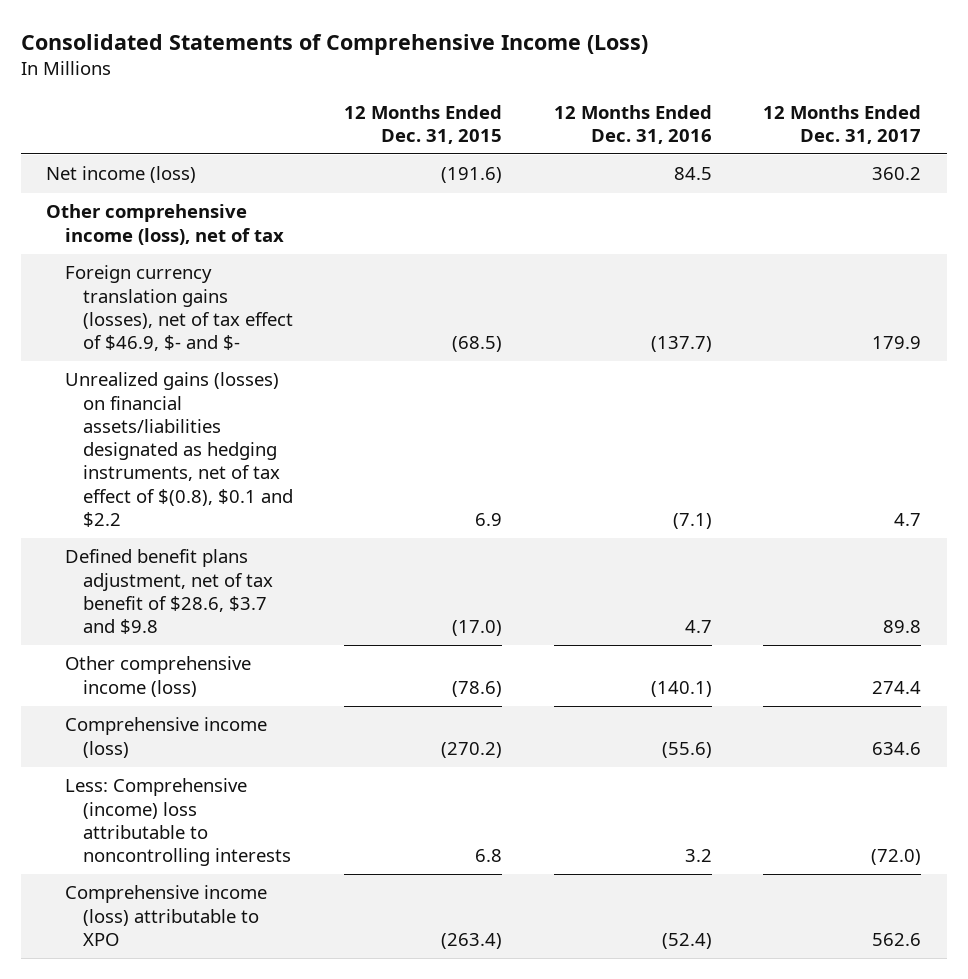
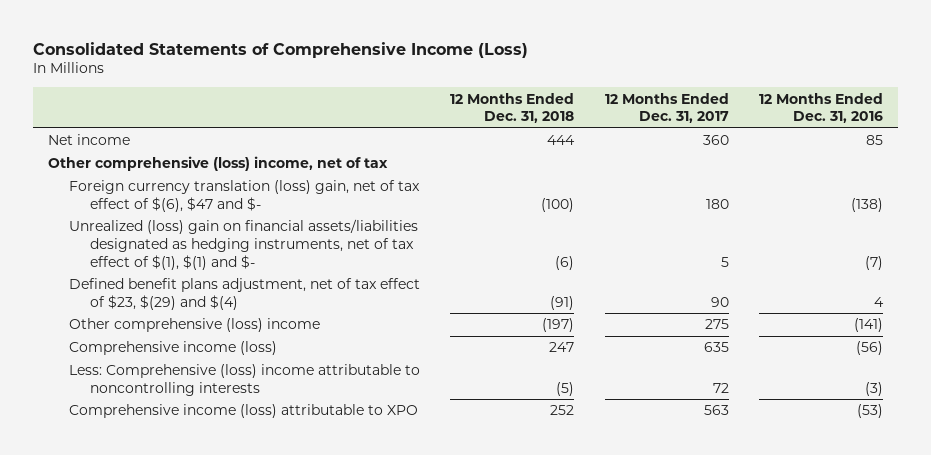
[344,104,503,144] 12 Months Ended Dec. 31, 2015 -> none
none -> [450,92,575,124] 12 Months Ended Dec. 31, 2018
[46,166,197,184] Net income (loss) -> [48,134,131,146] Net income
[673,167,712,181] 84.5 -> [866,135,884,146] 85
[872,167,922,181] 360.2 -> [702,135,729,146] 360
[46,204,284,245] Other comprehensive income (loss), net of tax -> [48,156,389,172] Other comprehensive (loss) income, net of tax
[64,265,293,352] Foreign currency translation gains (losses), net of tax effect of $46.9, $- and $- -> [69,180,421,212] Foreign currency translation (loss) gain, net of tax effect of $(6), $47 and $-
[650,336,712,353] (137.7) -> [851,197,884,212] (138)
[872,336,922,350] 179.9 -> [705,198,729,209] 180
[64,372,293,527] Unrealized gains (losses) on financial assets/liabilities designated as hedging instruments, net of tax effect of $(0.8), $0.1 and $2.2 -> [69,219,419,270] Unrealized (loss) gain on financial assets/liabilities designated as hedging instruments, net of tax effect of $(1), $(1) and $-
[672,512,712,529] (7.1) -> [865,255,884,270] (7)
[894,512,922,526] 4.7 -> [720,256,729,267] 5
[64,549,273,635] Defined benefit plans adjustment, net of tax benefit of $28.6, $3.7 and $9.8 -> [69,278,421,310] Defined benefit plans adjustment, net of tax effect of $23, $(29) and $(4)
[684,620,712,634] 4.7 -> [874,296,885,307] 4
[883,620,922,634] 89.8 -> [710,296,729,307] 90
[64,656,251,697] Other comprehensive income (loss) -> [69,318,321,333] Other comprehensive (loss) income
[650,680,712,697] (140.1) -> [854,318,884,333] (141)
[872,680,922,694] 274.4 -> [704,319,729,330] 275
[661,741,712,758] (55.6) -> [856,341,884,356] (56)
[872,741,922,755] 634.6 -> [703,342,729,353] 635
[64,778,291,867] Less: Comprehensive (income) loss attributable to noncontrolling interests -> [69,364,421,396] Less: Comprehensive (loss) income attributable to noncontrolling interests
[684,849,712,863] 3.2 -> [865,381,884,396] (3)
[871,849,922,866] (72.0) -> [712,382,729,393] 72
[661,932,712,949] (52.4) -> [857,404,884,419] (53)
[872,932,922,946] 562.6 -> [703,405,729,416] 563

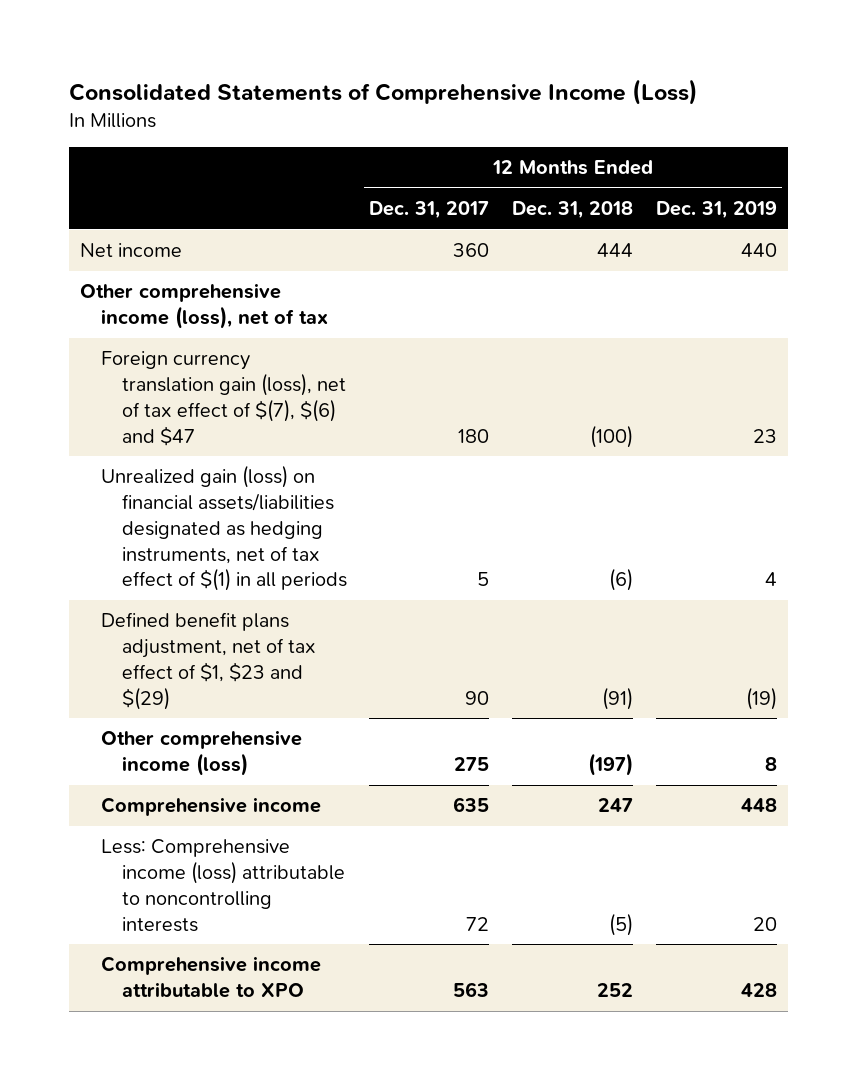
[759,92,884,124] 12 Months Ended Dec. 31, 2016 -> none
none -> [655,201,777,220] Dec. 31, 2019
[48,156,389,172] Other comprehensive (loss) income, net of tax -> [80,283,328,330] Other comprehensive income (loss), net of tax
[69,180,421,212] Foreign currency translation (loss) gain, net of tax effect of $(6), $47 and $- -> [100,351,346,446] Foreign currency translation gain (loss), net of tax effect of $(7), $(6) and $47
[69,219,419,270] Unrealized (loss) gain on financial assets/liabilities designated as hedging instruments, net of tax effect of $(1), $(1) and $- -> [100,465,347,592] Unrealized gain (loss) on financial assets/liabilities designated as hedging instruments, net of tax effect of $(1) in all periods
[69,278,421,310] Defined benefit plans adjustment, net of tax effect of $23, $(29) and $(4) -> [100,612,316,710] Defined benefit plans adjustment, net of tax effect of $1, $23 and $(29)
[69,318,321,333] Other comprehensive (loss) income -> [100,730,302,777] Other comprehensive income (loss)
[69,341,278,356] Comprehensive income (loss) -> [100,797,321,817] Comprehensive income
[69,364,421,396] Less: Comprehensive (loss) income attributable to noncontrolling interests -> [100,839,345,932] Less: Comprehensive income (loss) attributable to noncontrolling interests
[69,404,419,419] Comprehensive income (loss) attributable to XPO -> [100,956,321,999] Comprehensive income attributable to XPO

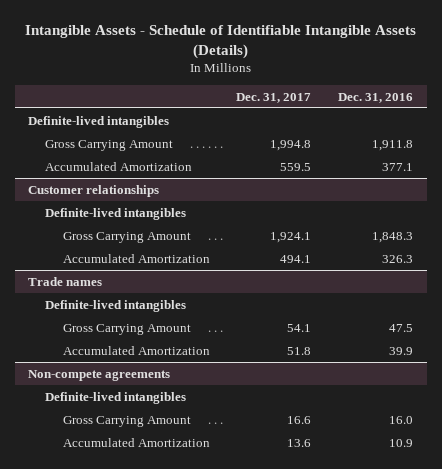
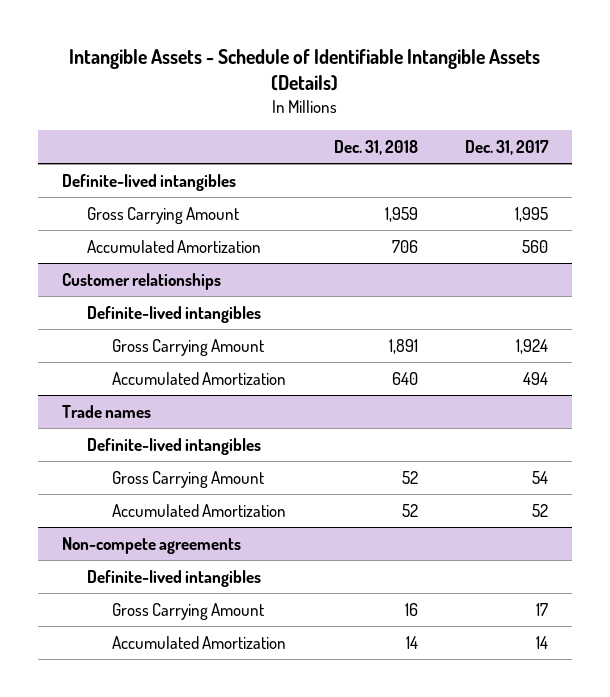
[338,92,414,103] Dec. 31, 2016 -> none
none -> [333,139,418,155] Dec. 31, 2018
[270,139,312,151] 1,994.8 -> [515,206,549,222] 1,995
[280,162,312,171] 559.5 -> [522,239,549,253] 560
[270,231,312,243] 1,924.1 -> [516,338,549,354] 1,924
[280,254,312,263] 494.1 -> [523,371,549,385] 494
[287,323,312,332] 54.1 -> [532,470,549,484] 54
[287,346,312,355] 51.8 -> [532,503,549,517] 52
[287,415,312,424] 16.6 -> [536,602,549,616] 17
[287,438,312,447] 13.6 -> [536,635,549,649] 14

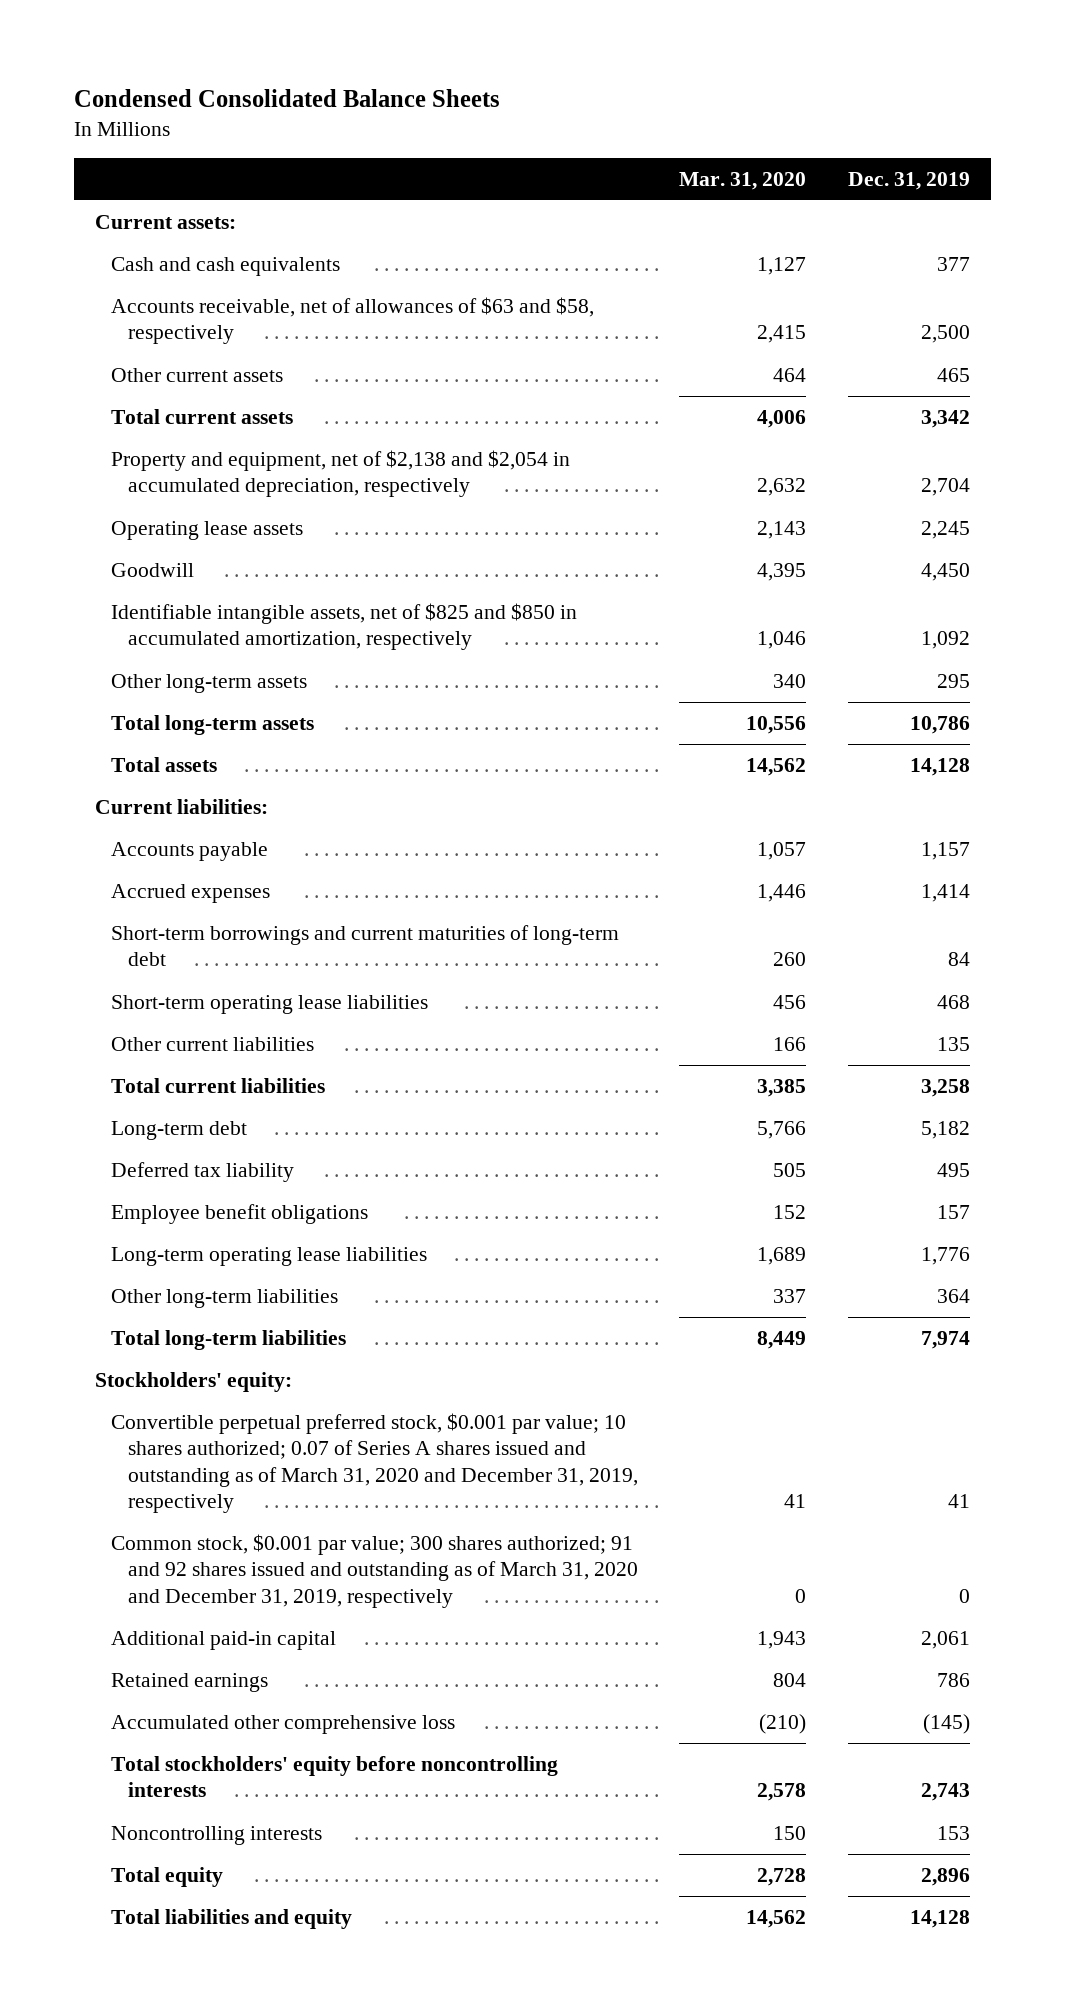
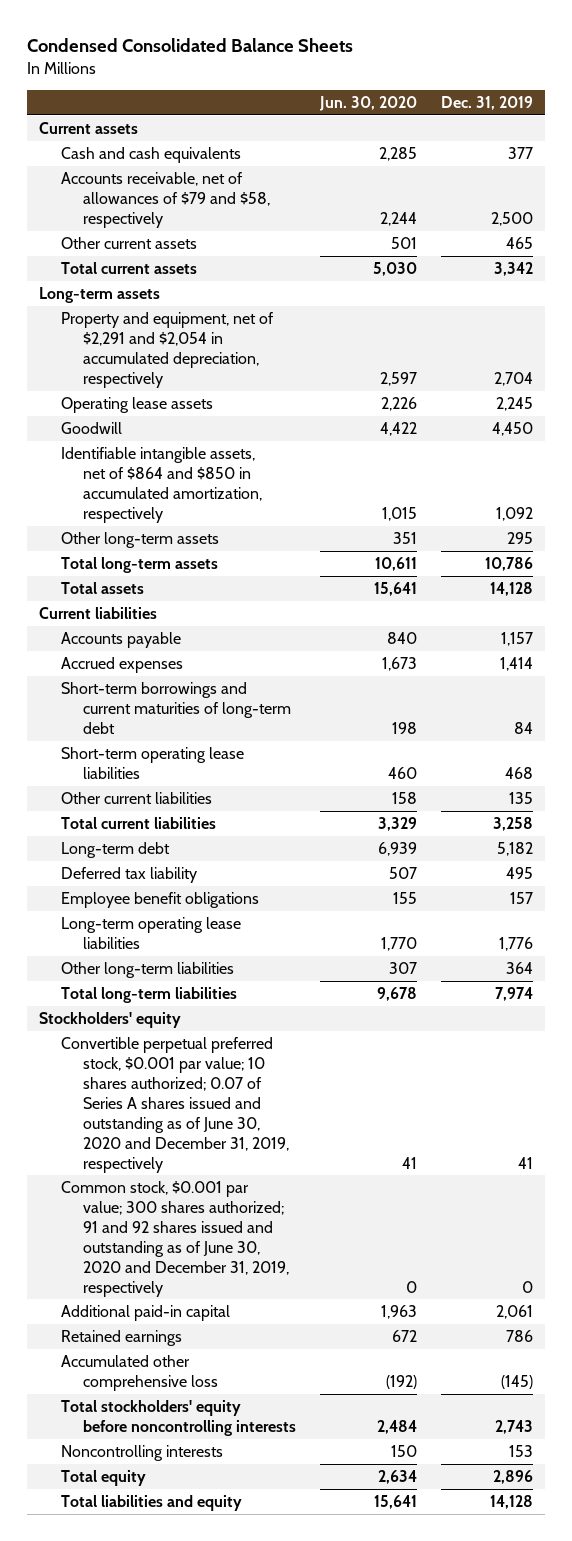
[679,171,807,190] Mar. 31, 2020 -> none
none -> [318,96,417,112] Jun. 30, 2020
[94,215,236,230] Current assets: -> [38,122,138,135] Current assets
[111,297,595,345] Accounts receivable, net of allowances of $63 and $58, respectively -> [60,172,270,228] Accounts receivable, net of allowances of $79 and $58, respectively
none -> [38,287,160,304] Long-term assets
[111,450,571,498] Property and equipment, net of $2,138 and $2,054 in accumulated depreciation, respectively -> [60,312,274,388] Property and equipment, net of $2,291 and $2,054 in accumulated depreciation, respectively
[111,603,578,651] Identifiable intangible assets, net of $825 and $850 in accumulated amortization, respectively -> [60,447,262,523] Identifiable intangible assets, net of $864 and $850 in accumulated amortization, respectively
[94,799,268,815] Current liabilities: -> [38,607,157,620] Current liabilities
[94,1372,292,1393] Stockholders' equity: -> [38,1012,181,1029] Stockholders' equity
[111,1413,638,1513] Convertible perpetual preferred stock, $0.001 par value; 10 shares authorized; 0.07 of Series A shares issued and outstanding as of March 31, 2020 and December 31, 2019, respectively -> [60,1037,289,1173] Convertible perpetual preferred stock, $0.001 par value; 10 shares authorized; 0.07 of Series A shares issued and outstanding as of June 30, 2020 and December 31, 2019, respectively
[111,1534,638,1608] Common stock, $0.001 par value; 300 shares authorized; 91 and 92 shares issued and outstanding as of March 31, 2020 and December 31, 2019, respectively -> [60,1181,289,1297] Common stock, $0.001 par value; 300 shares authorized; 91 and 92 shares issued and outstanding as of June 30, 2020 and December 31, 2019, respectively

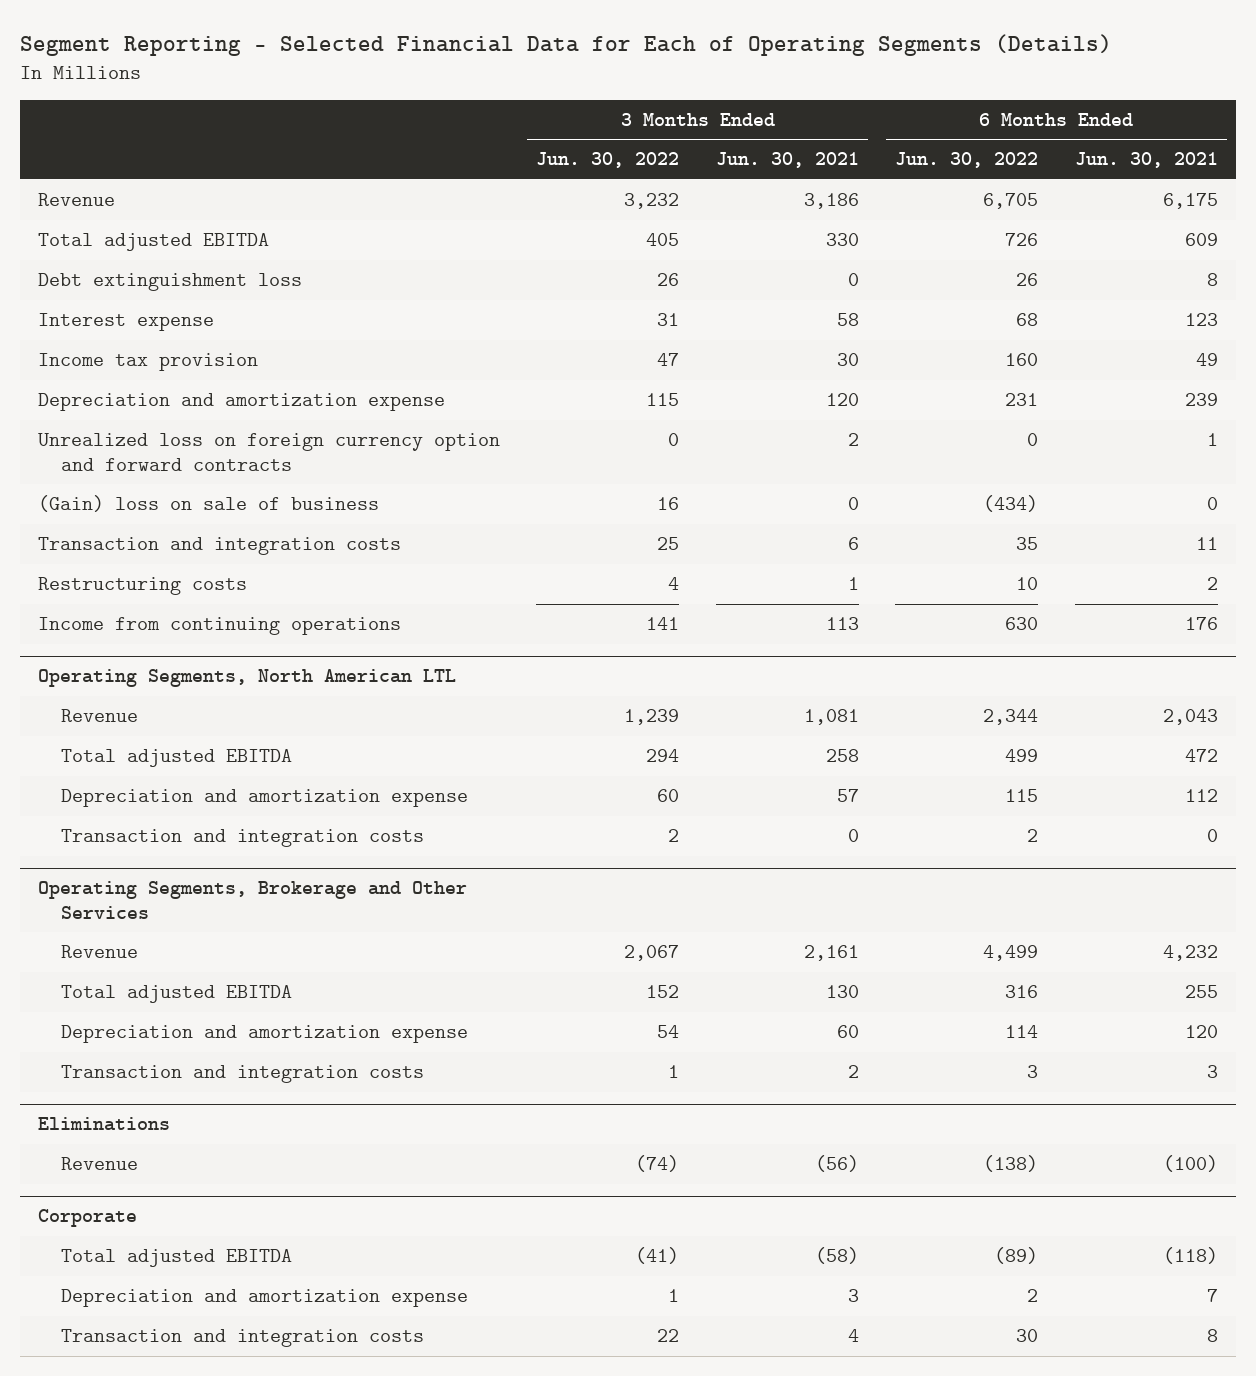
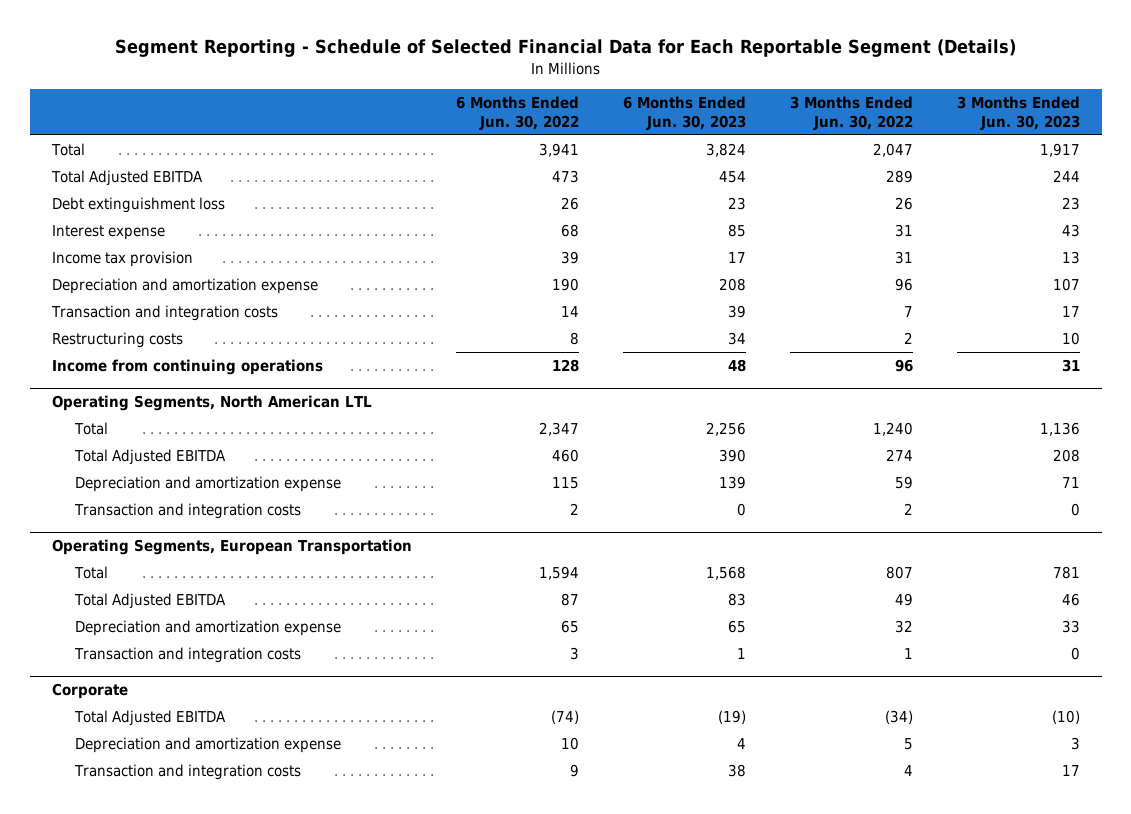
[19,34,1112,57] Segment Reporting - Selected Financial Data for Each of Operating Segments (Details) -> [114,39,1016,58] Segment Reporting - Schedule of Selected Financial Data for Each Reportable Segment (Details)
[715,152,859,169] Jun. 30, 2021 -> none
[1074,152,1218,169] Jun. 30, 2021 -> none
none -> [622,96,746,130] 6 Months Ended Jun. 30, 2023
none -> [956,96,1080,130] 3 Months Ended Jun. 30, 2023
[37,193,115,207] Revenue -> none
none -> [50,143,85,157] Total
[37,233,269,252] Total adjusted EBITDA -> [50,170,203,187] Total Adjusted EBITDA
[646,233,680,247] 405 -> [885,170,913,184] 289
[1005,233,1039,247] 726 -> [551,170,579,184] 473
[37,433,500,471] Unrealized loss on foreign currency option and forward contracts -> none
[37,495,379,513] (Gain) loss on sale of business -> none
[657,353,680,367] 47 -> [894,251,913,265] 31
[1005,353,1039,367] 160 -> [560,251,579,265] 39
[646,393,680,407] 115 -> [894,278,913,292] 96
[1005,393,1039,407] 231 -> [551,278,579,292] 190
[657,537,680,551] 25 -> [903,306,913,318] 7
[1016,537,1039,551] 35 -> [560,306,579,318] 14
[668,577,680,591] 4 -> [903,332,913,345] 2
[1016,577,1039,591] 10 -> [569,332,579,346] 8
[646,617,680,631] 141 -> [894,359,913,373] 96
[1005,617,1039,631] 630 -> [551,359,579,373] 128
[60,709,138,723] Revenue -> none
none -> [74,422,109,436] Total
[60,749,292,768] Total adjusted EBITDA -> [74,449,227,466] Total Adjusted EBITDA
[646,749,680,763] 294 -> [885,449,913,462] 274
[1005,749,1039,763] 499 -> [551,449,579,463] 460
[657,789,680,803] 60 -> [894,476,913,490] 59
[37,881,467,919] Operating Segments, Brokerage and Other Services -> none
[60,945,138,959] Revenue -> none
none -> [51,539,412,556] Operating Segments, European Transportation
none -> [74,566,109,580] Total
[60,985,292,1004] Total adjusted EBITDA -> [74,593,227,610] Total Adjusted EBITDA
[646,985,680,999] 152 -> [894,593,913,607] 49
[1005,985,1039,999] 316 -> [560,593,579,607] 87
[657,1025,680,1039] 54 -> [894,620,913,634] 32
[1005,1025,1039,1039] 114 -> [560,620,579,634] 65
[37,1117,170,1132] Eliminations -> none
[60,1157,138,1171] Revenue -> none
[60,1249,292,1268] Total adjusted EBITDA -> [74,710,227,727] Total Adjusted EBITDA
[635,1247,680,1265] (41) -> [884,710,913,725] (34)
[994,1247,1039,1265] (89) -> [550,710,579,725] (74)
[668,1289,680,1303] 1 -> [903,738,913,751] 5
[1027,1289,1039,1303] 2 -> [560,737,579,751] 10
[657,1329,680,1343] 22 -> [903,765,913,777] 4
[1016,1329,1039,1343] 30 -> [569,764,579,778] 9

